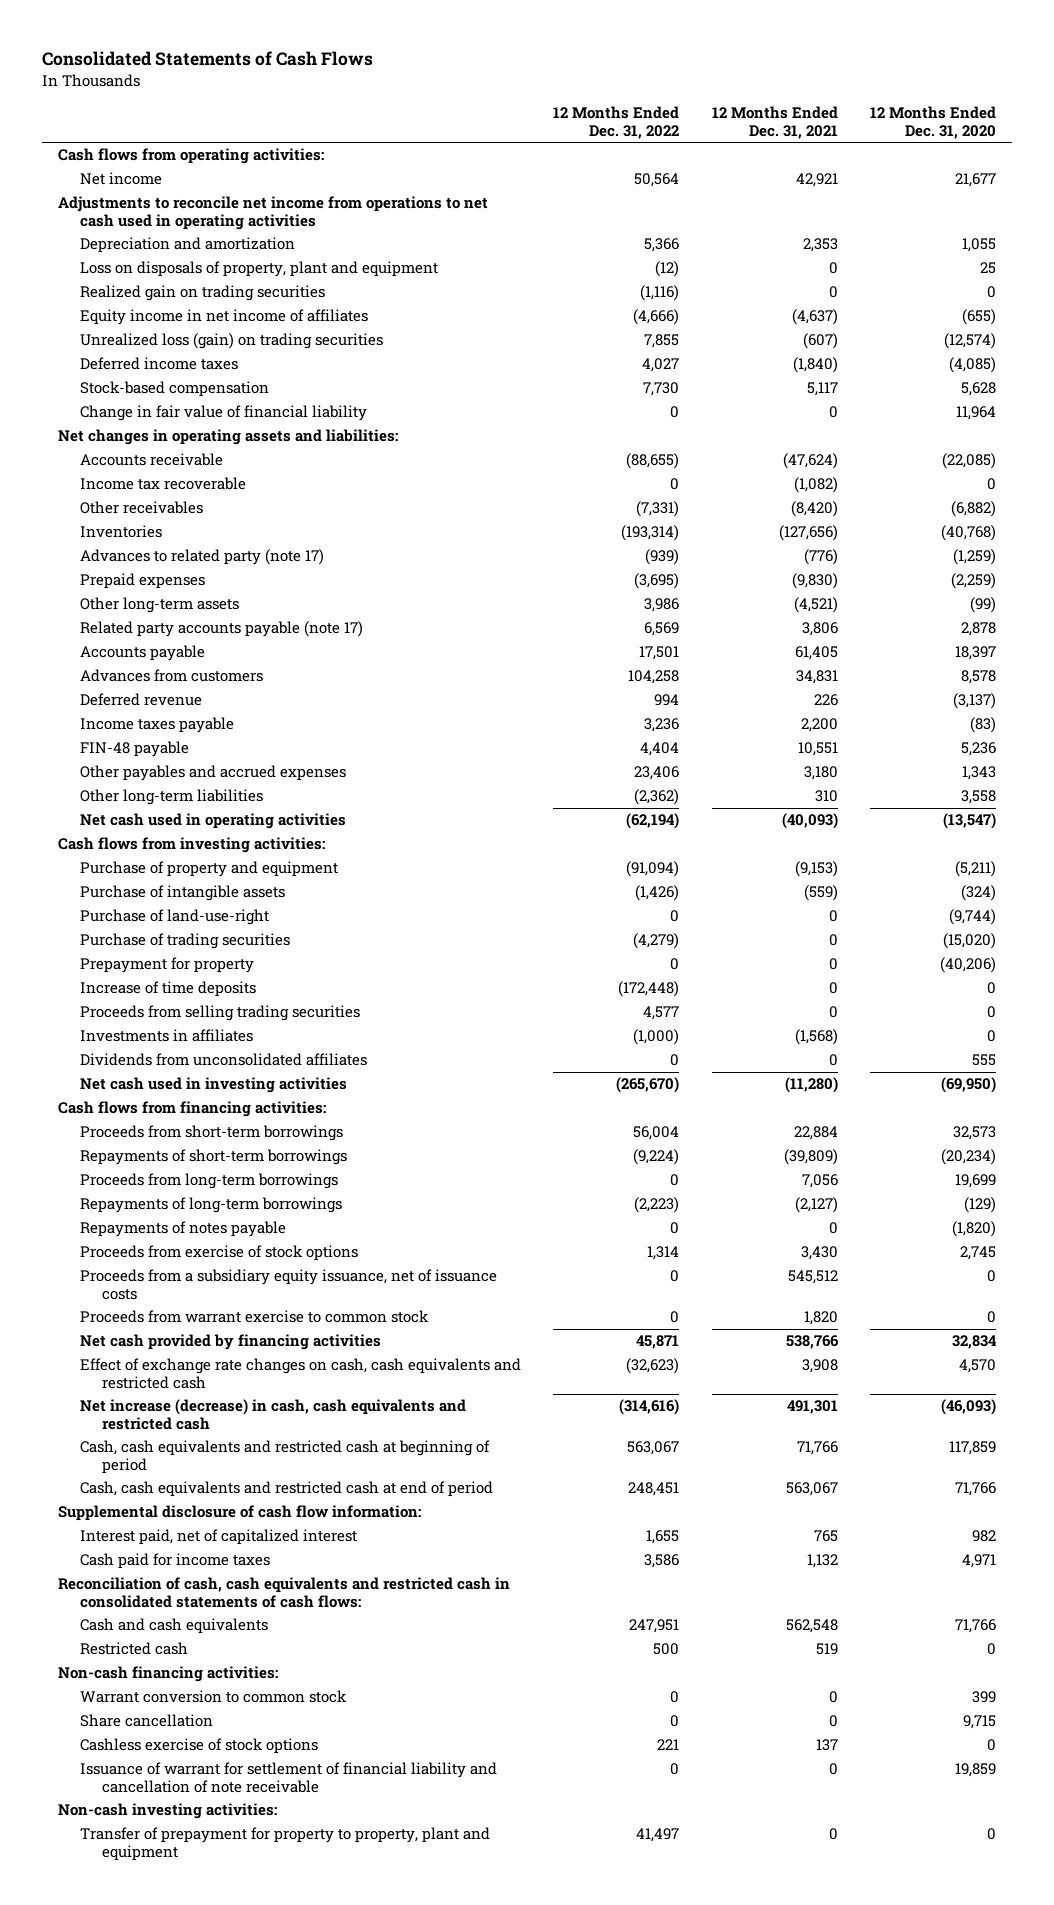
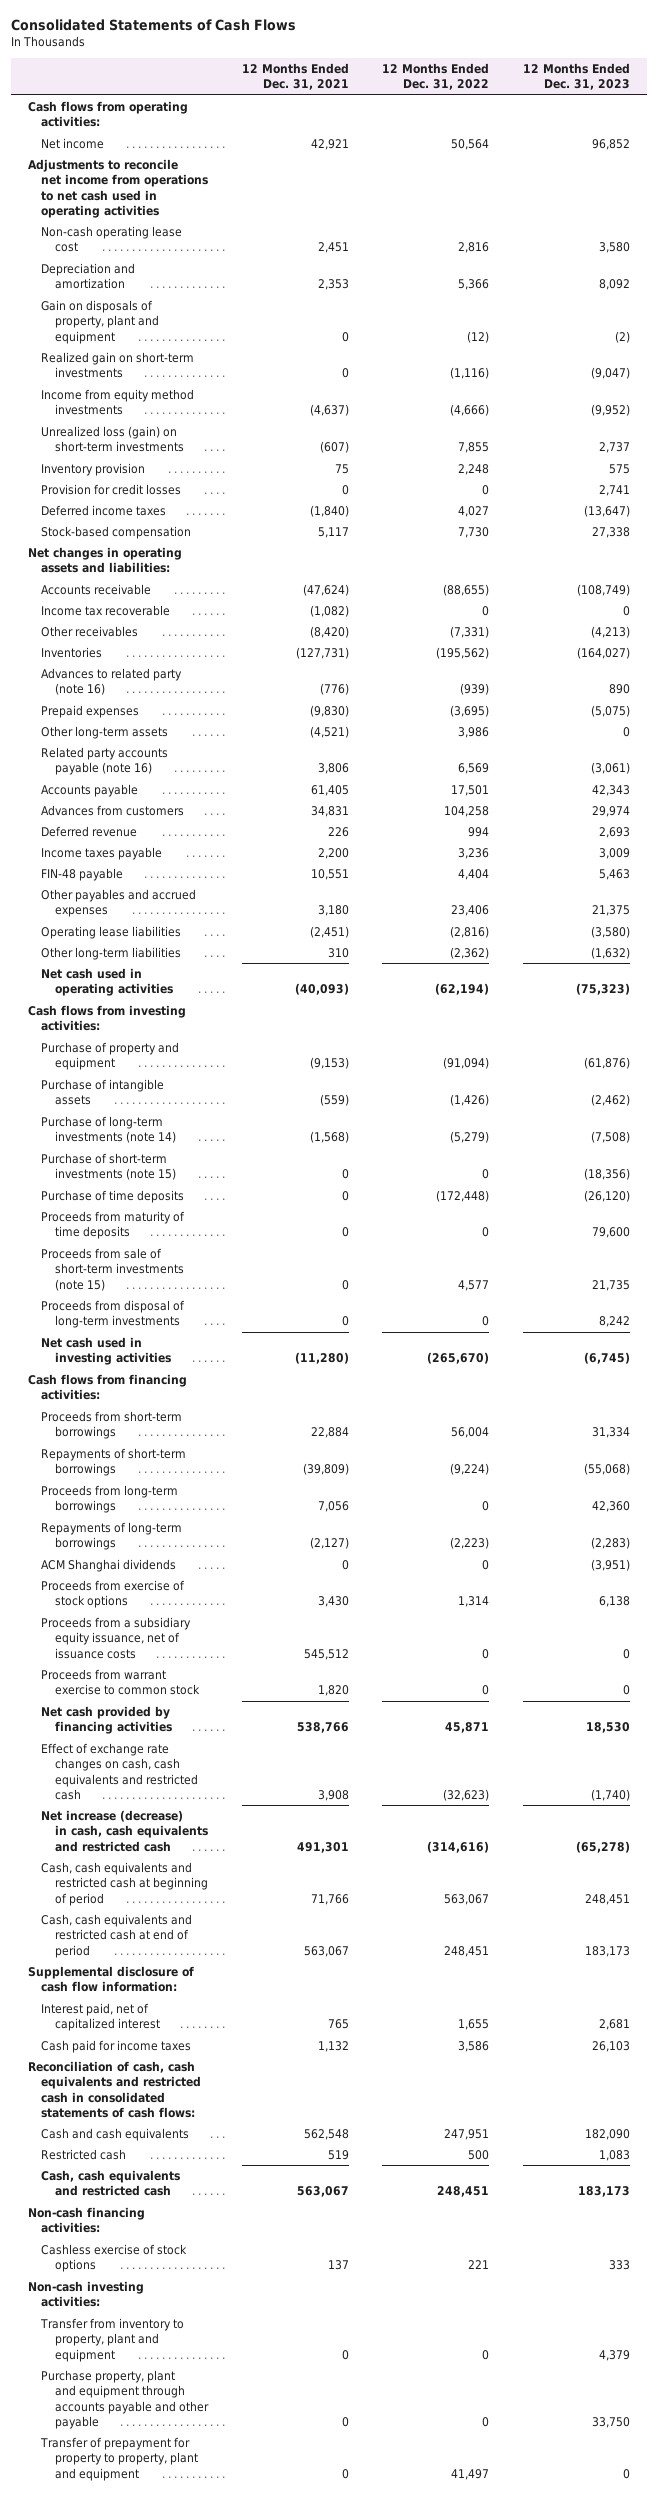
[870,105,997,139] 12 Months Ended Dec. 31, 2020 -> none
none -> [522,62,630,91] 12 Months Ended Dec. 31, 2023
none -> [41,225,183,253] Non-cash operating lease cost
[80,261,439,278] Loss on disposals of property, plant and equipment -> [41,299,160,344] Gain on disposals of property, plant and equipment
[80,285,326,302] Realized gain on trading securities -> [41,351,195,379] Realized gain on short-term investments
[80,309,369,326] Equity income in net income of affiliates -> [41,388,195,416] Income from equity method investments
[80,333,384,350] Unrealized loss (gain) on trading securities -> [41,425,185,453] Unrealized loss (gain) on short-term investments
none -> [41,462,146,476] Inventory provision
none -> [41,483,182,495] Provision for credit losses
[80,405,368,422] Change in fair value of financial liability -> none
[621,525,680,542] (193,314) -> [436,646,490,659] (195,562)
[778,525,838,542] (127,656) -> [295,646,349,659] (127,731)
[80,549,325,566] Advances to related party (note 17) -> [41,667,183,696] Advances to related party (note 16)
[80,621,364,638] Related party accounts payable (note 17) -> [41,746,169,776] Related party accounts payable (note 16)
none -> [41,925,182,939] Operating lease liabilities
[80,909,270,926] Purchase of land-use-right -> none
[80,933,291,950] Purchase of trading securities -> none
[80,957,255,974] Prepayment for property -> none
[80,1029,254,1043] Investments in affiliates -> none
[80,1053,368,1067] Dividends from unconsolidated affiliates -> none
none -> [41,1115,177,1144] Purchase of long-term investments (note 14)
none -> [41,1152,177,1181] Purchase of short-term investments (note 15)
[80,981,257,998] Increase of time deposits -> [41,1189,185,1203] Purchase of time deposits
none -> [41,1210,186,1240] Proceeds from maturity of time deposits
[80,1005,361,1022] Proceeds from selling trading securities -> [41,1247,185,1291] Proceeds from sale of short-term investments (note 15)
none -> [41,1299,186,1329] Proceeds from disposal of long-term investments
[80,1221,287,1238] Repayments of notes payable -> [41,1558,177,1572] ACM Shanghai dividends
none -> [41,2169,181,2197] Cash, cash equivalents and restricted cash
[80,1690,348,1704] Warrant conversion to common stock -> none
[80,1714,214,1728] Share cancellation -> none
[80,1762,498,1794] Issuance of warrant for settlement of financial liability and cancellation of note receivable -> none
none -> [40,2317,185,2362] Transfer from inventory to property, plant and equipment
none -> [41,2369,210,2430] Purchase property, plant and equipment through accounts payable and other payable

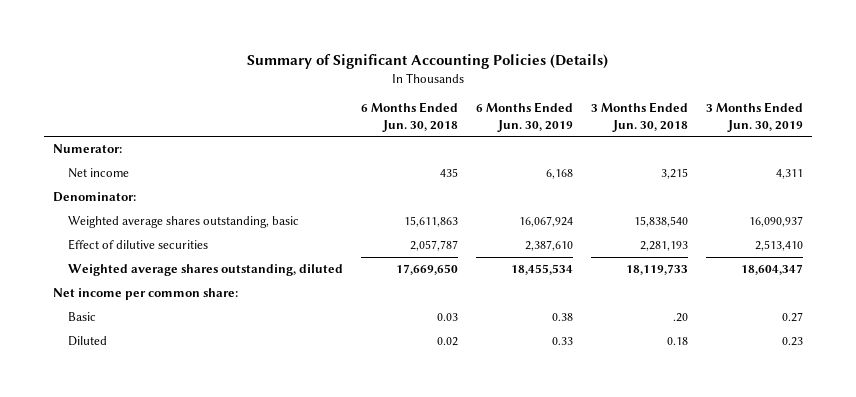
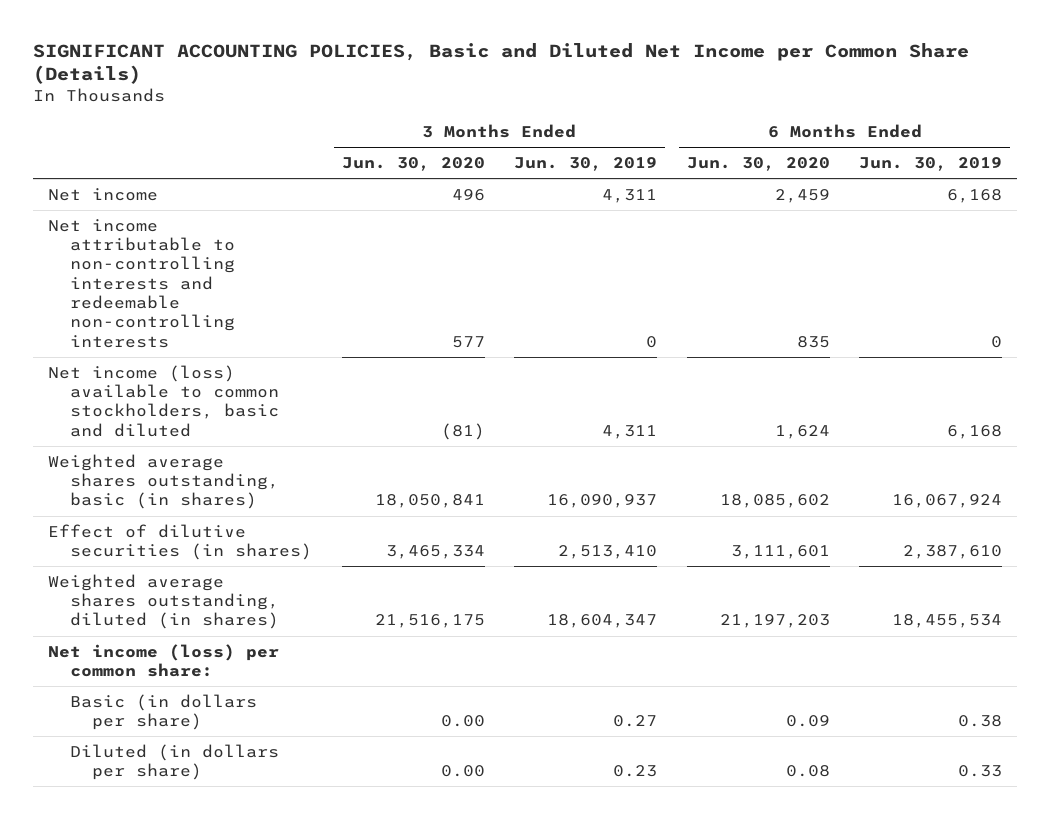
[247,53,609,69] Summary of Significant Accounting Policies (Details) -> [32,42,969,85] SIGNIFICANT ACCOUNTING POLICIES, Basic and Diluted Net Income per Common Share (Details)
[360,102,458,132] 6 Months Ended Jun. 30, 2018 -> none
[591,102,689,132] 3 Months Ended Jun. 30, 2018 -> none
none -> [341,157,485,172] Jun. 30, 2020
none -> [686,157,830,172] Jun. 30, 2020
[53,144,123,154] Numerator: -> none
[53,192,137,203] Denominator: -> none
none -> [47,218,236,348] Net income attributable to non-controlling interests and redeemable non-controlling interests
none -> [47,364,280,437] Net income (loss) available to common stockholders, basic and diluted
[67,216,299,229] Weighted average shares outstanding, basic -> [47,453,280,510] Weighted average shares outstanding, basic (in shares)
[67,239,208,251] Effect of dilutive securities -> [47,523,313,561] Effect of dilutive securities (in shares)
[67,264,343,277] Weighted average shares outstanding, diluted -> [47,573,280,630] Weighted average shares outstanding, diluted (in shares)
[53,288,239,301] Net income per common share: -> [47,643,279,678] Net income (loss) per common share:
[67,312,96,322] Basic -> [70,693,258,731] Basic (in dollars per share)
[67,336,107,347] Diluted -> [70,743,280,781] Diluted (in dollars per share)

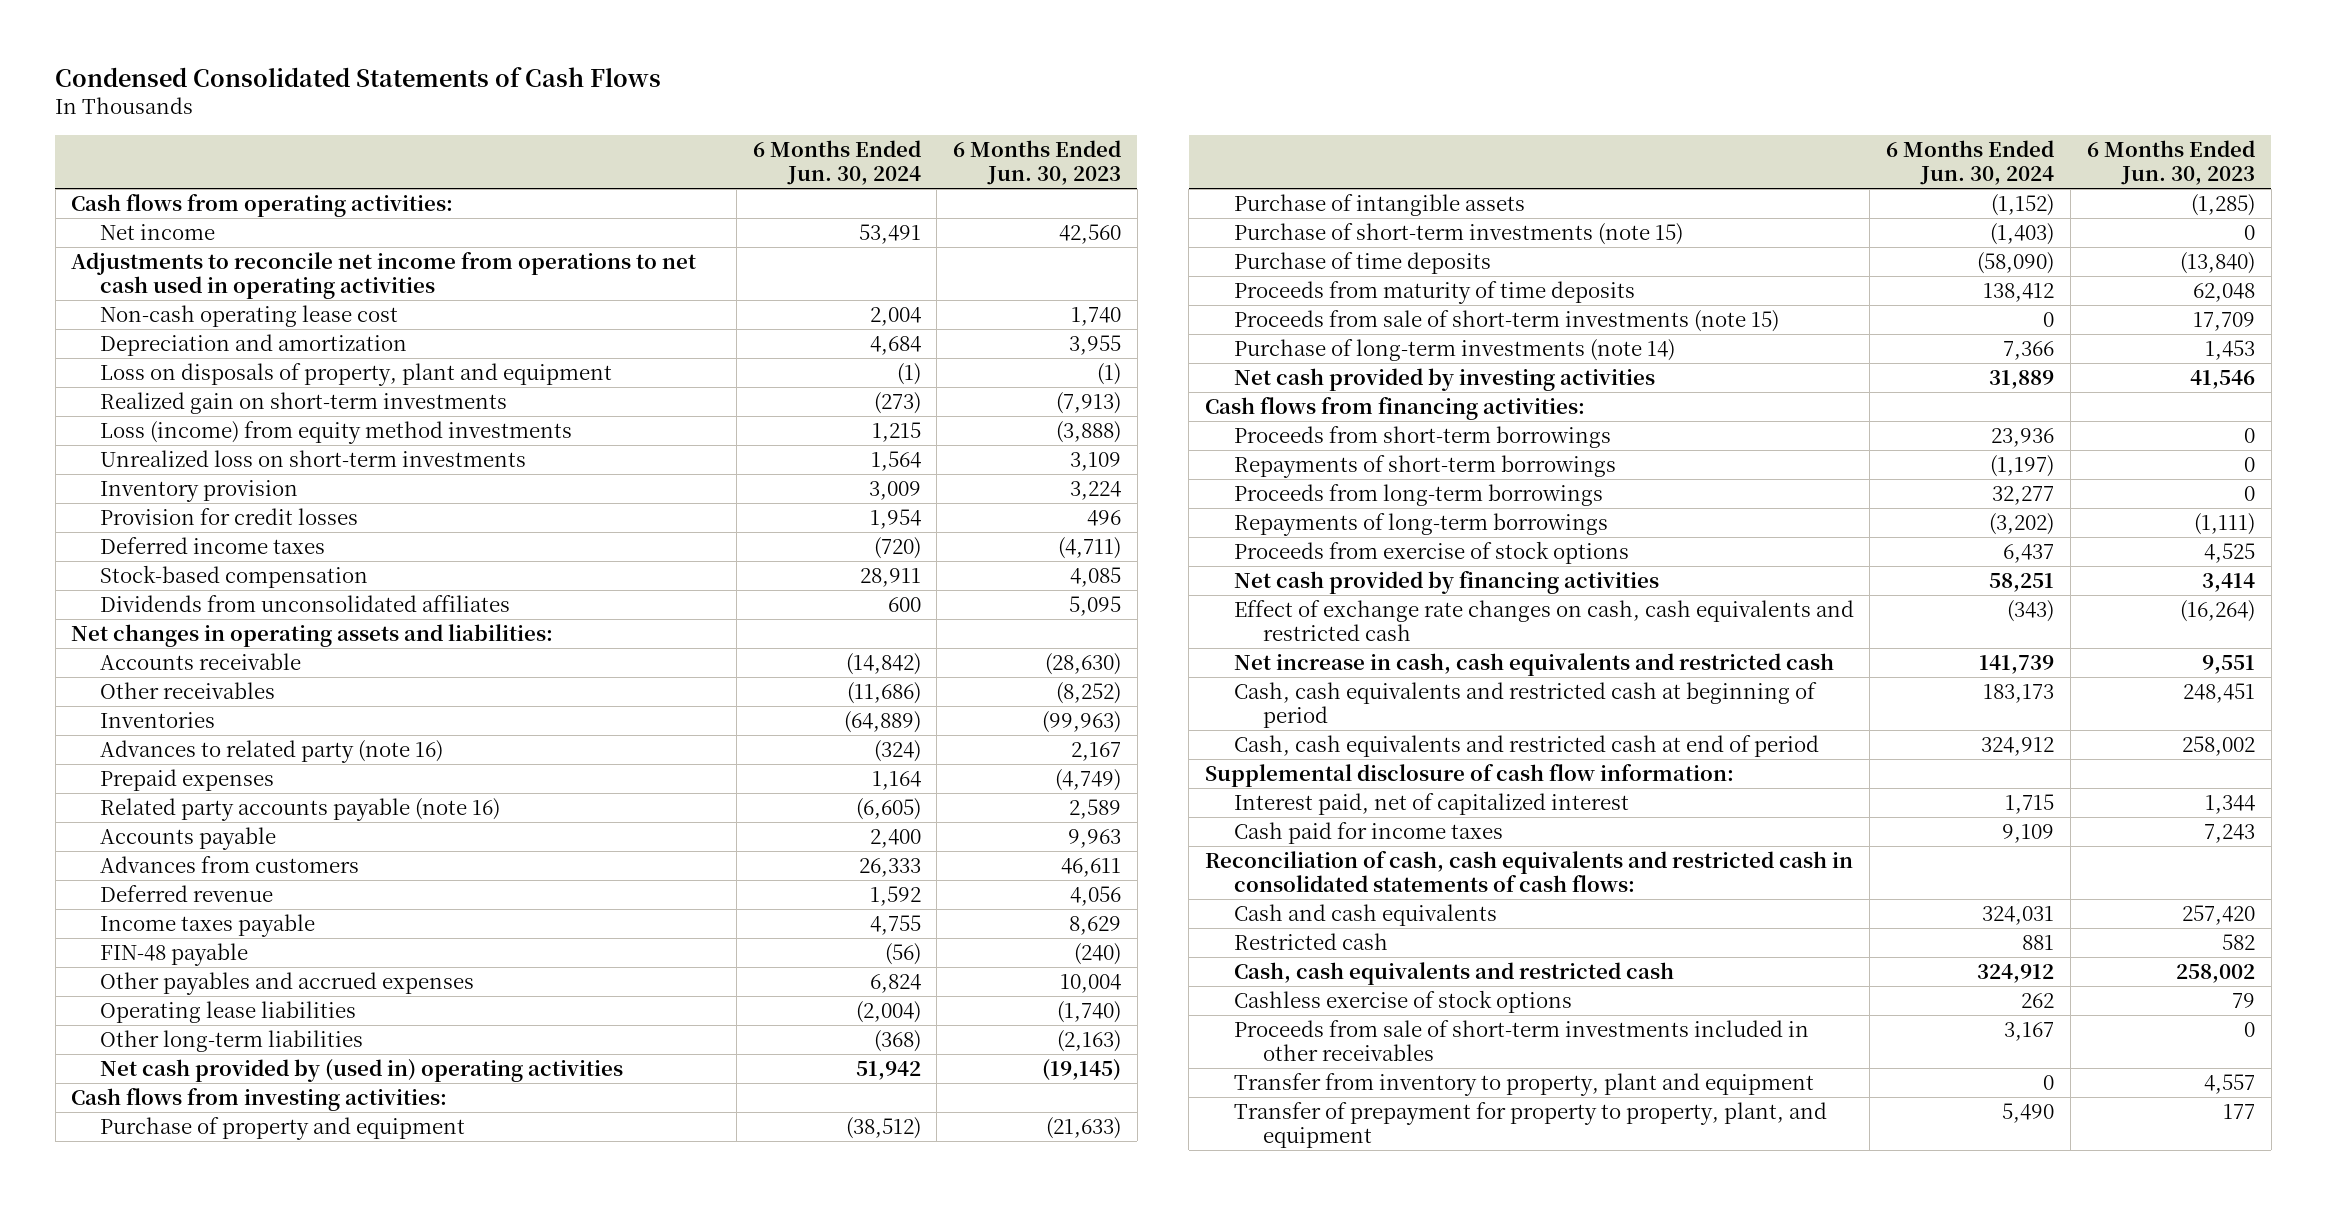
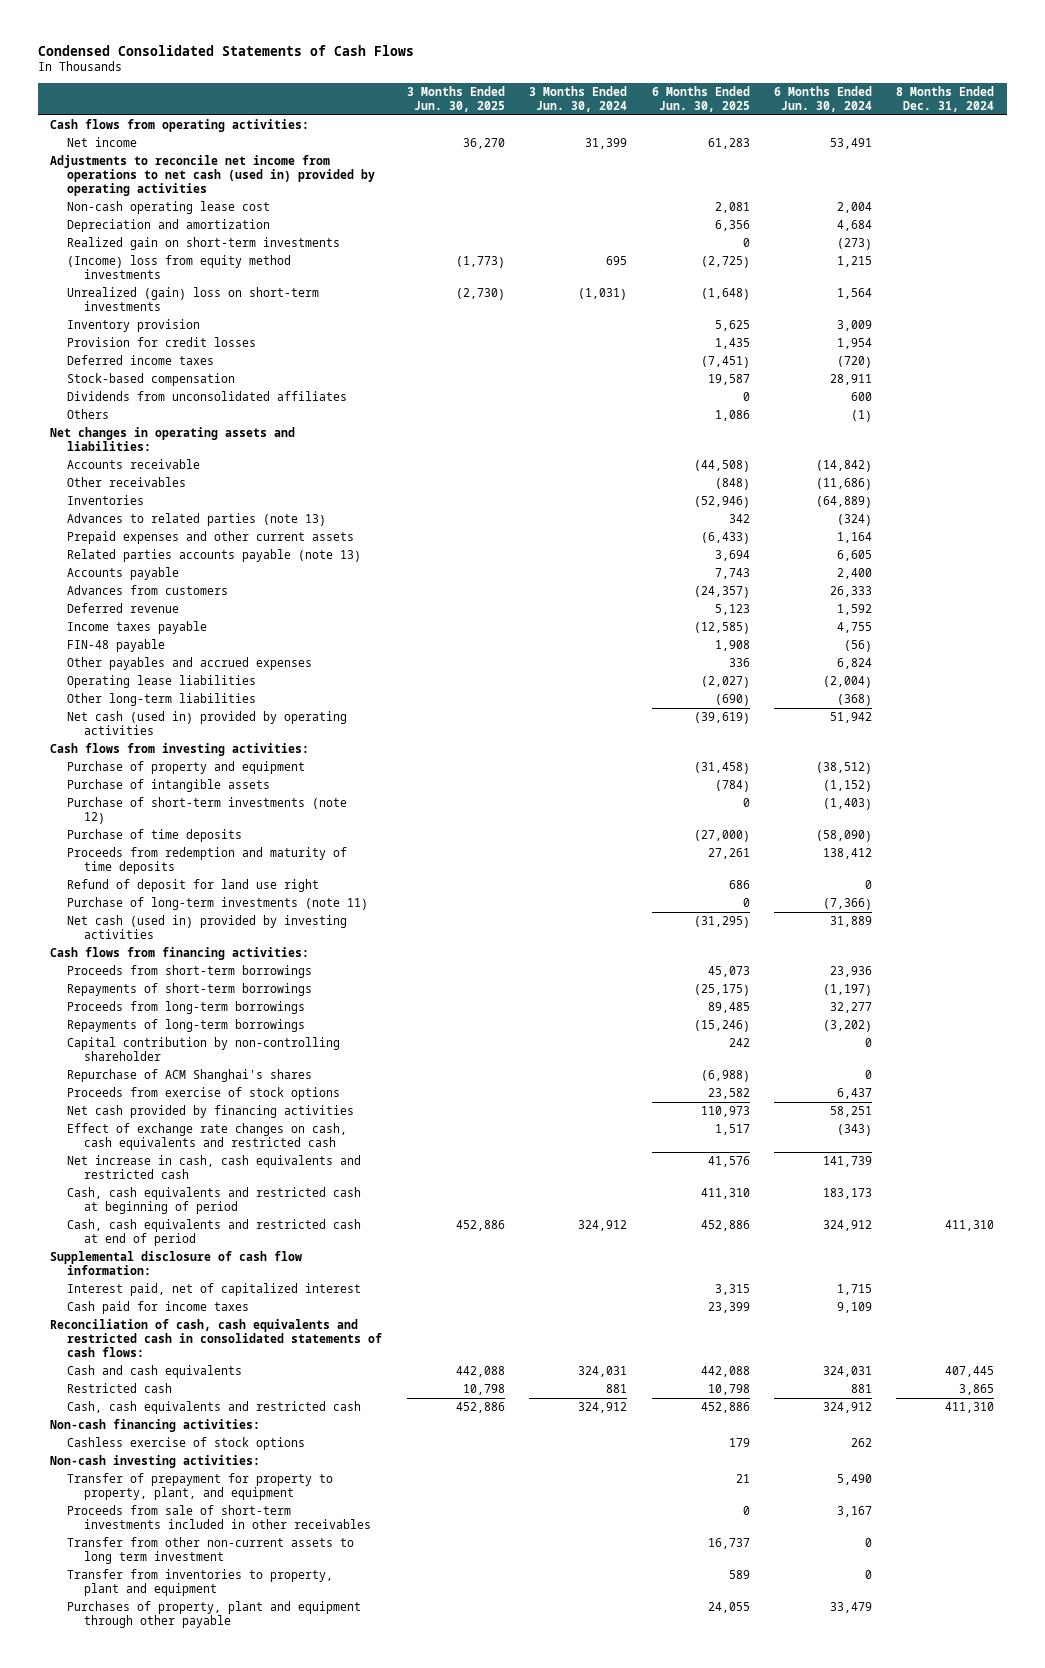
[953,140,1122,186] 6 Months Ended Jun. 30, 2023 -> none
none -> [406,85,505,113] 3 Months Ended Jun. 30, 2025
none -> [529,85,628,113] 3 Months Ended Jun. 30, 2024
none -> [651,85,750,113] 6 Months Ended Jun. 30, 2025
none -> [896,85,995,113] 8 Months Ended Dec. 31, 2024
[71,252,697,300] Adjustments to reconcile net income from operations to net cash used in operating activities -> [50,154,376,197] Adjustments to reconcile net income from operations to net cash (used in) provided by operating activities
[100,363,613,387] Loss on disposals of property, plant and equipment -> none
[100,421,573,445] Loss (income) from equity method investments -> [67,254,292,280] (Income) loss from equity method investments
[100,450,527,468] Unrealized loss on short-term investments -> [67,286,320,312] Unrealized (gain) loss on short-term investments
none -> [67,408,110,419] Others
[100,740,444,764] Advances to related party (note 16) -> [67,512,327,526] Advances to related parties (note 13)
[100,769,275,792] Prepaid expenses -> [67,530,355,544] Prepaid expenses and other current assets
[100,798,501,822] Related party accounts payable (note 16) -> [67,548,362,562] Related parties accounts payable (note 13)
[855,798,921,821] (6,605) -> [836,549,872,561] 6,605
[100,1059,624,1083] Net cash provided by (used in) operating activities -> [67,710,348,736] Net cash (used in) provided by operating activities
[1233,223,1683,246] Purchase of short-term investments (note 15) -> [67,796,348,825] Purchase of short-term investments (note 12)
[1233,310,1779,333] Proceeds from sale of short-term investments (note 15) -> none
[1233,281,1635,305] Proceeds from maturity of time deposits -> [67,846,348,875] Proceeds from redemption and maturity of time deposits
none -> [67,878,320,892] Refund of deposit for land use right
[1233,339,1675,362] Purchase of long-term investments (note 14) -> [67,896,369,910] Purchase of long-term investments (note 11)
[2003,341,2055,361] 7,366 -> [822,897,872,910] (7,366)
[1233,368,1655,392] Net cash provided by investing activities -> [67,914,348,940] Net cash (used in) provided by investing activities
none -> [67,1036,341,1062] Capital contribution by non-controlling shareholder
none -> [67,1068,313,1082] Repurchase of ACM Shanghai's shares
none -> [50,1418,261,1432] Non-cash financing activities:
[1233,1073,1814,1097] Transfer from inventory to property, plant and equipment -> none
none -> [50,1454,261,1468] Non-cash investing activities:
[1233,1020,1809,1062] Proceeds from sale of short-term investments included in other receivables -> [67,1504,371,1530] Proceeds from sale of short-term investments included in other receivables
none -> [67,1536,355,1565] Transfer from other non-current assets to long term investment
none -> [67,1568,334,1597] Transfer from inventories to property, plant and equipment
none -> [67,1600,362,1629] Purchases of property, plant and equipment through other payable

